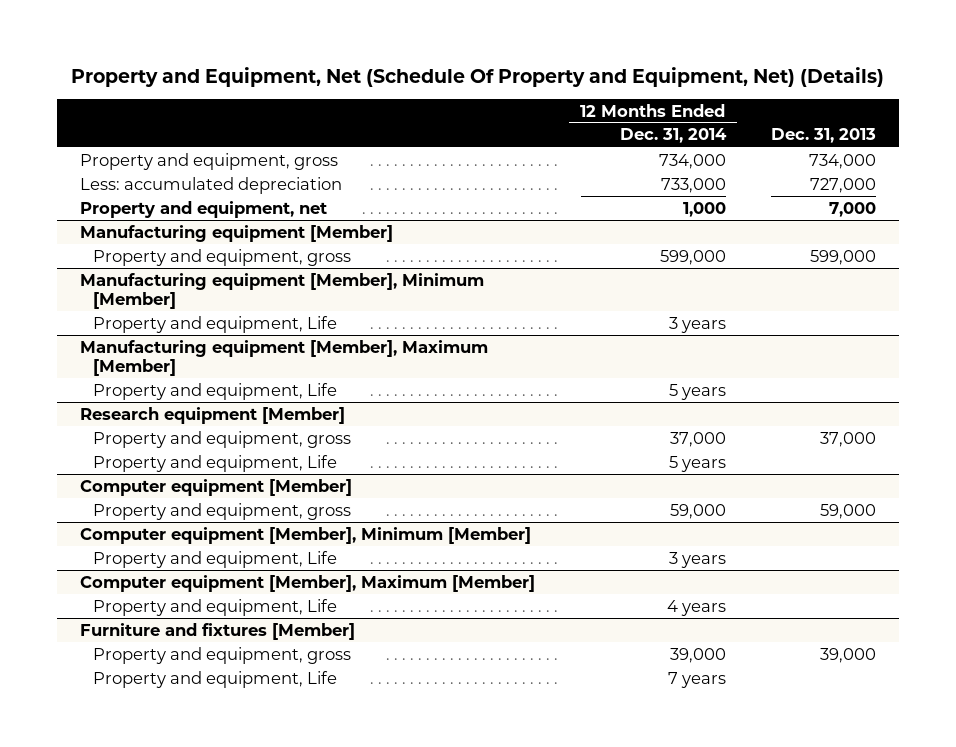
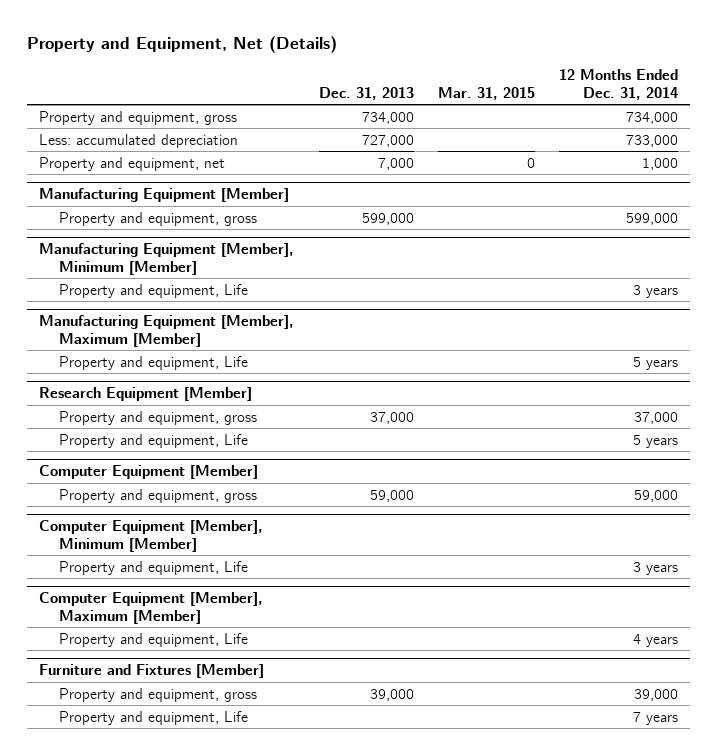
[71,66,885,87] Property and Equipment, Net (Schedule Of Property and Equipment, Net) (Details) -> [27,36,338,54] Property and Equipment, Net (Details)
none -> [437,86,535,100] Mar. 31, 2015
[79,224,393,242] Manufacturing equipment [Member] -> [39,188,290,203] Manufacturing Equipment [Member]
[79,272,484,309] Manufacturing equipment [Member], Minimum [Member] -> [39,243,295,275] Manufacturing Equipment [Member], Minimum [Member]
[79,339,488,376] Manufacturing equipment [Member], Maximum [Member] -> [39,315,295,347] Manufacturing Equipment [Member], Maximum [Member]
[79,406,345,424] Research equipment [Member] -> [39,387,253,402] Research Equipment [Member]
[79,478,352,496] Computer equipment [Member] -> [39,465,259,480] Computer Equipment [Member]
[79,526,531,544] Computer equipment [Member], Minimum [Member] -> [39,520,264,552] Computer Equipment [Member], Minimum [Member]
[79,574,535,592] Computer equipment [Member], Maximum [Member] -> [39,592,264,624] Computer Equipment [Member], Maximum [Member]
[79,622,355,640] Furniture and fixtures [Member] -> [39,664,265,679] Furniture and Fixtures [Member]

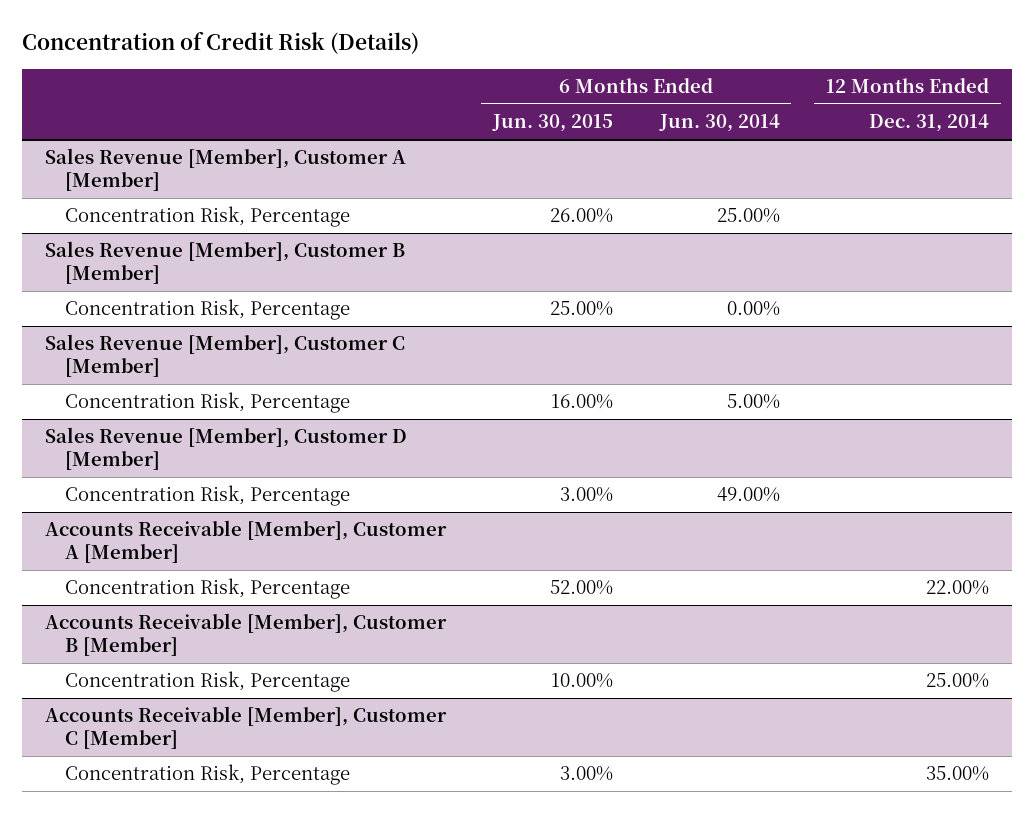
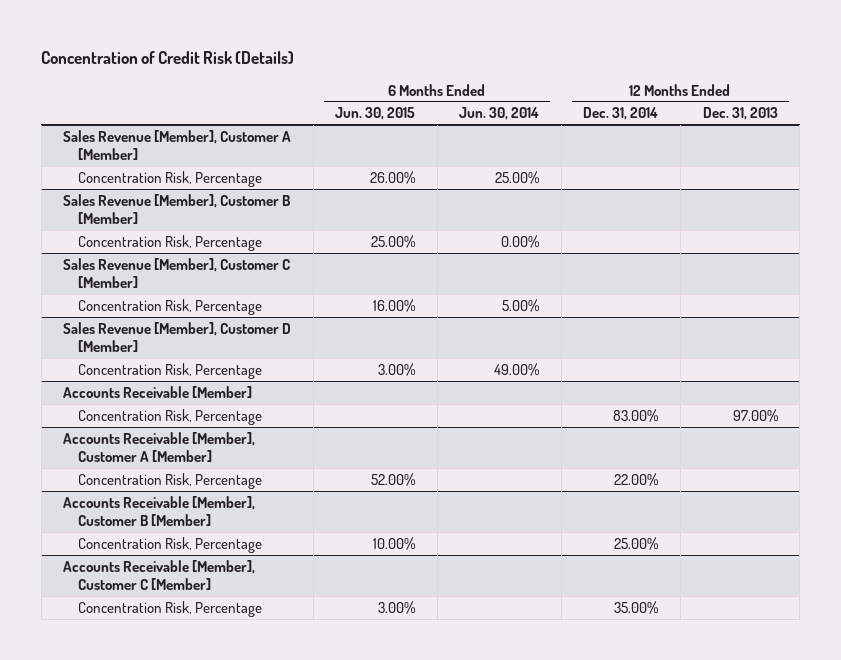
none -> [702,107,778,121] Dec. 31, 2013
none -> [63,385,253,398] Accounts Receivable [Member]
none -> [77,408,262,425] Concentration Risk, Percentage

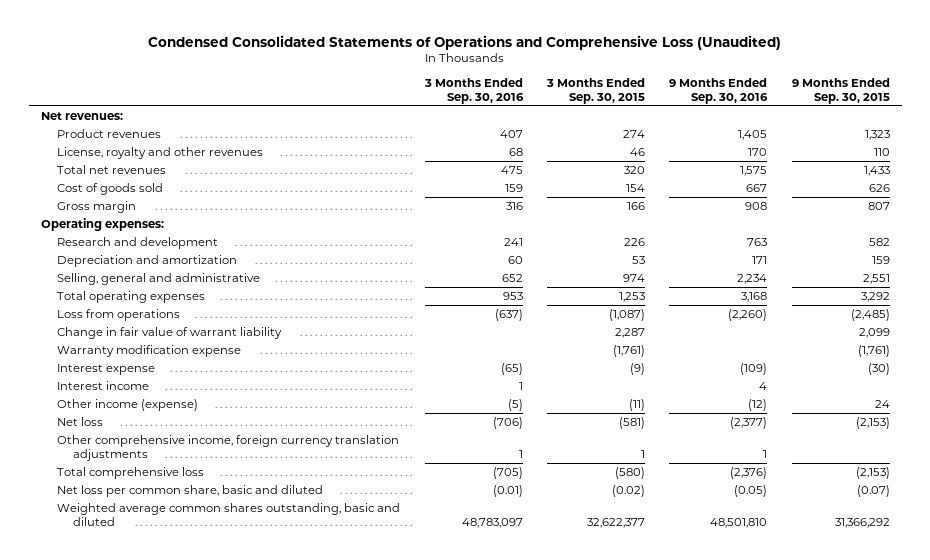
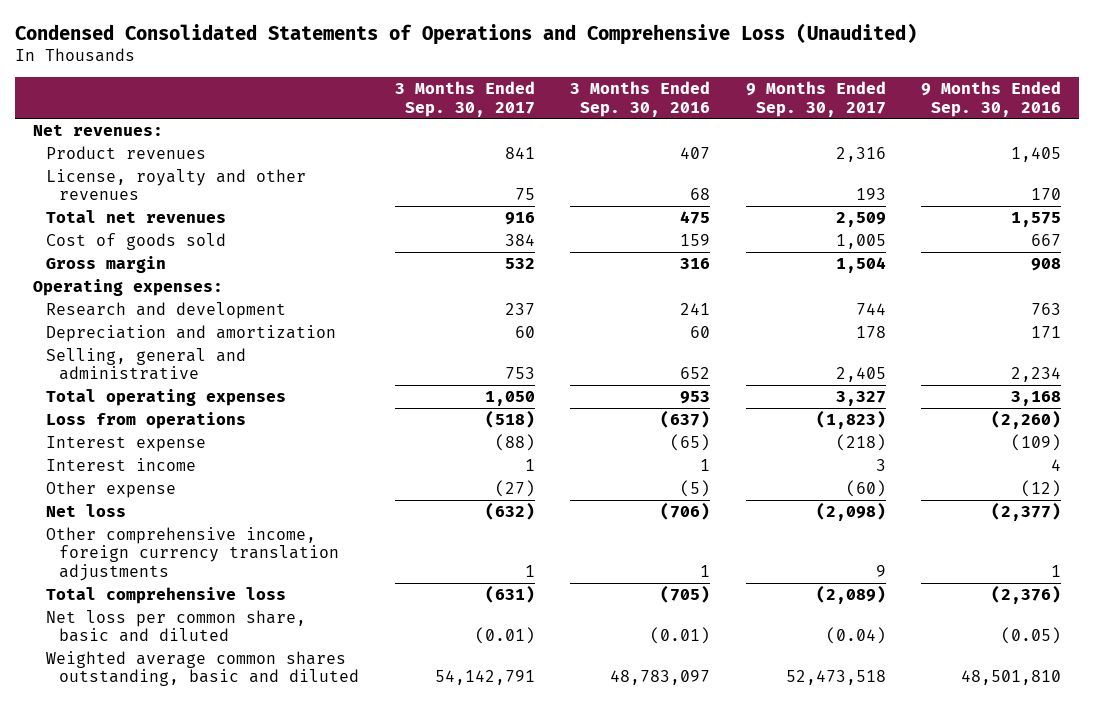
[545,78,645,104] 3 Months Ended Sep. 30, 2015 -> none
[791,78,890,104] 9 Months Ended Sep. 30, 2015 -> none
none -> [394,81,535,117] 3 Months Ended Sep. 30, 2017
none -> [745,81,886,117] 9 Months Ended Sep. 30, 2017
[57,327,283,340] Change in fair value of warrant liability -> none
[57,345,242,358] Warranty modification expense -> none
[57,399,199,412] Other income (expense) -> [46,481,177,499] Other expense

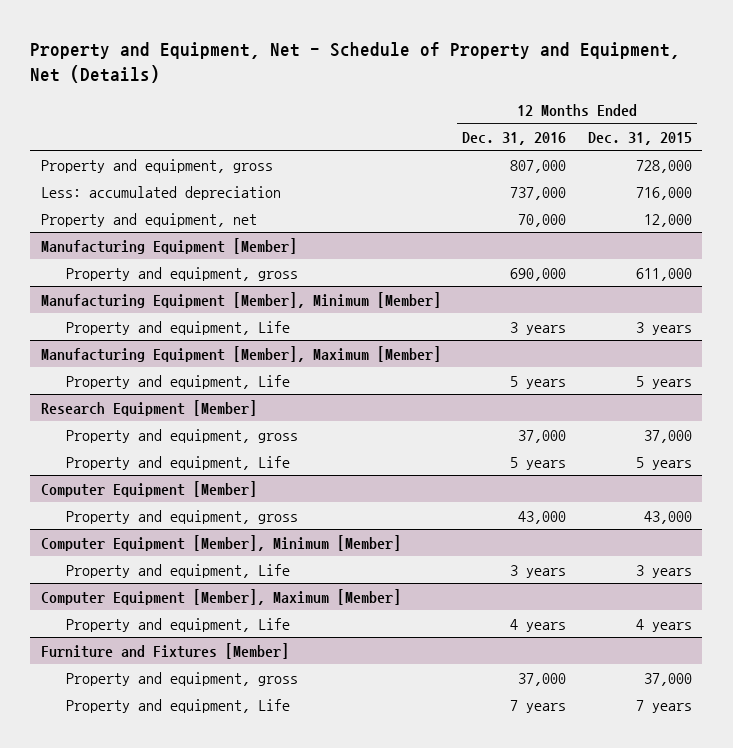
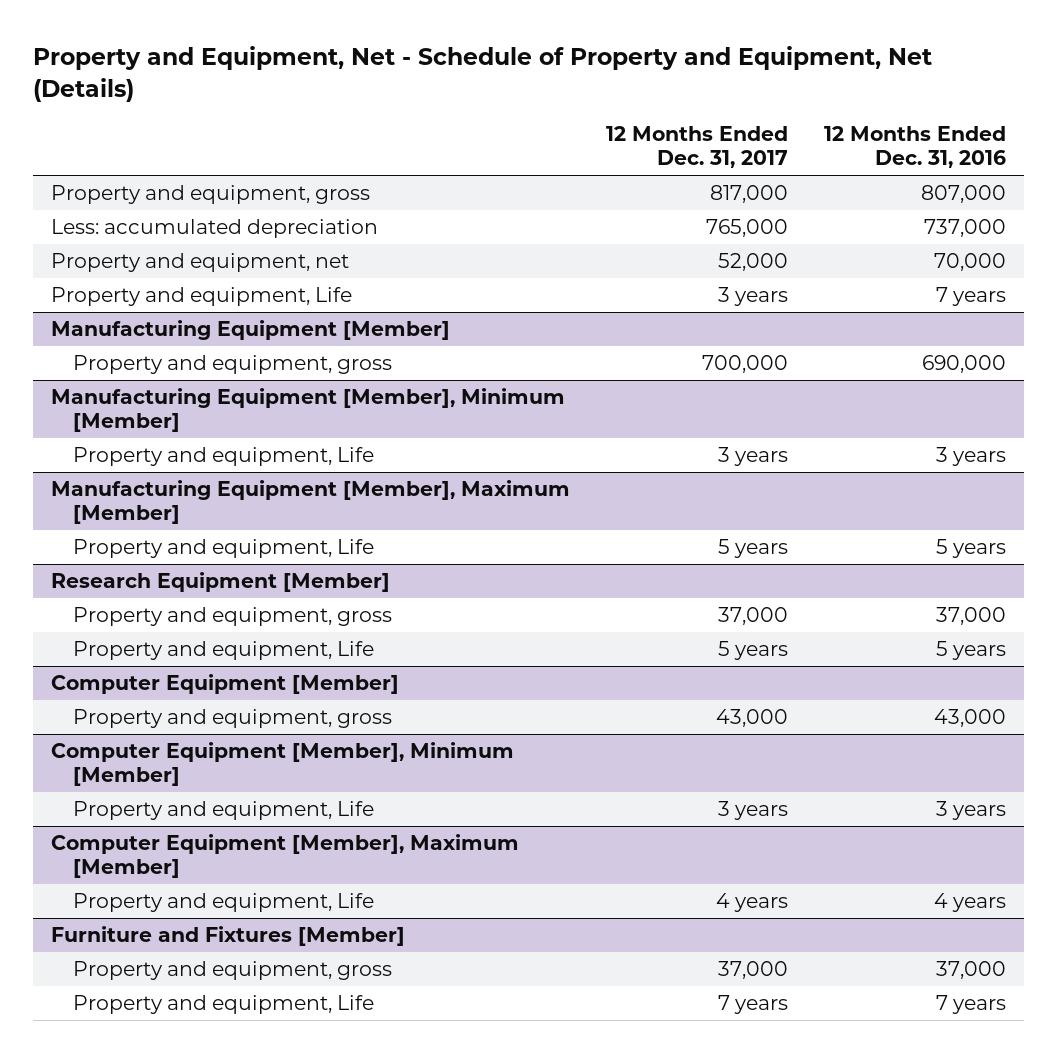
[587,132,692,146] Dec. 31, 2015 -> none
none -> [606,126,789,169] 12 Months Ended Dec. 31, 2017
none -> [51,287,353,307] Property and equipment, Life

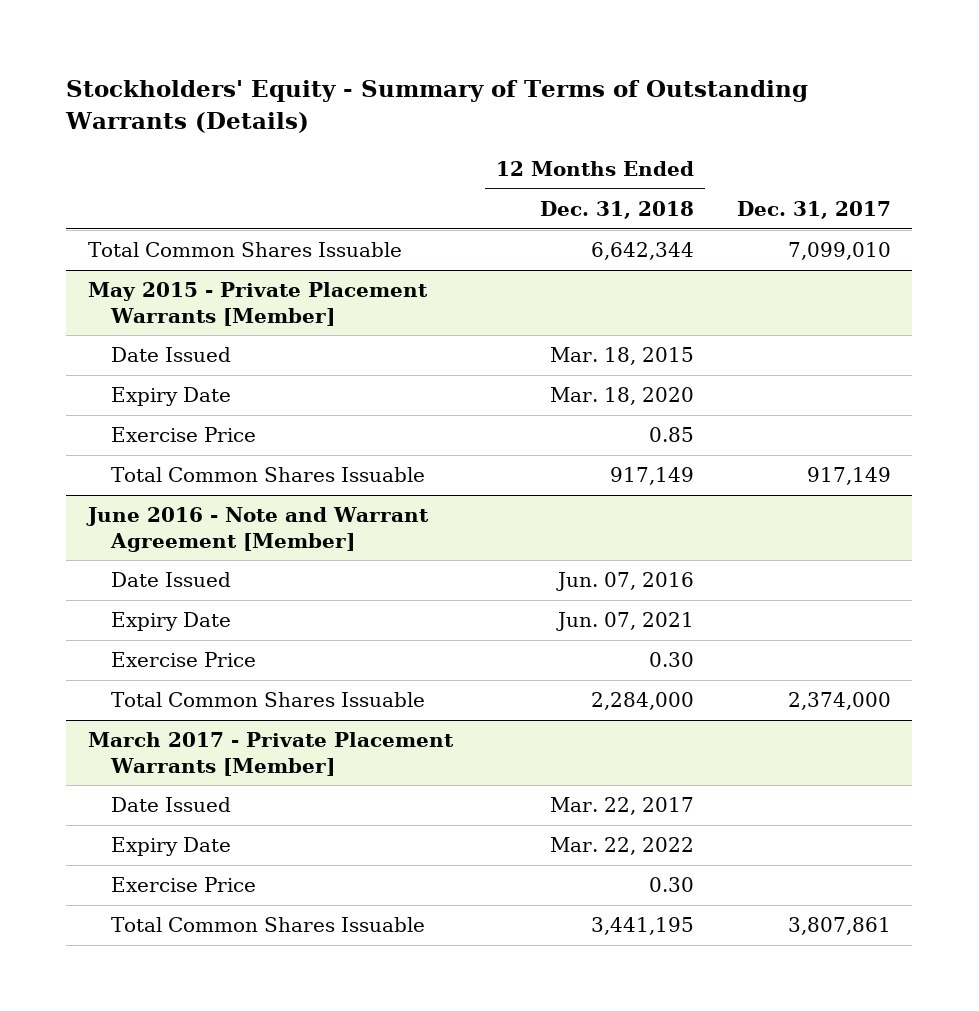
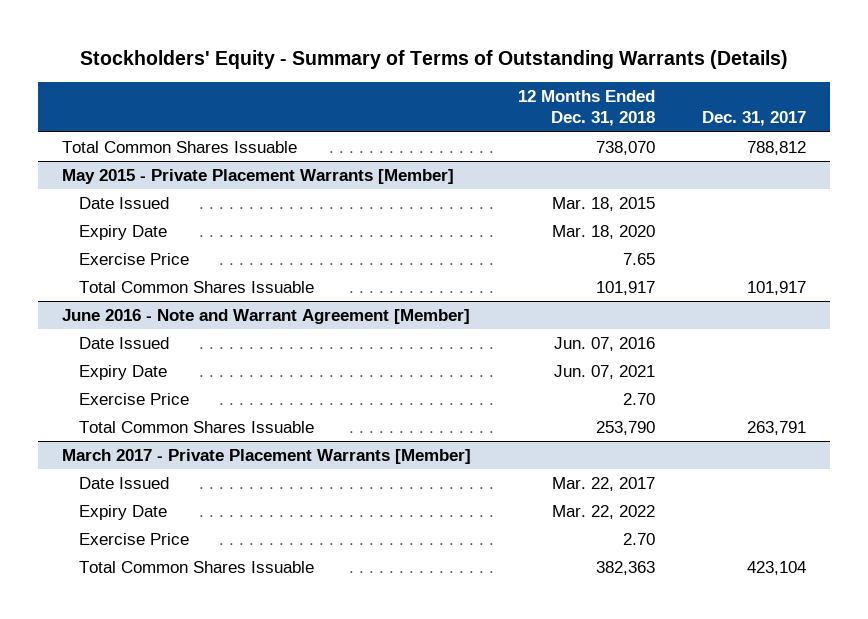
[590,242,694,261] 6,642,344 -> [596,140,656,155] 738,070
[787,242,891,261] 7,099,010 -> [747,140,807,155] 788,812
[648,427,694,443] 0.85 -> [623,252,656,265] 7.65
[609,467,694,486] 917,149 -> [596,280,656,295] 101,917
[806,467,891,486] 917,149 -> [747,280,807,295] 101,917
[648,652,694,668] 0.30 -> [623,392,656,405] 2.70
[590,692,694,711] 2,284,000 -> [596,420,656,435] 253,790
[787,692,891,711] 2,374,000 -> [747,420,807,435] 263,791
[648,877,694,893] 0.30 -> [623,532,656,545] 2.70
[590,917,694,936] 3,441,195 -> [596,560,656,575] 382,363
[787,917,891,936] 3,807,861 -> [747,560,807,575] 423,104

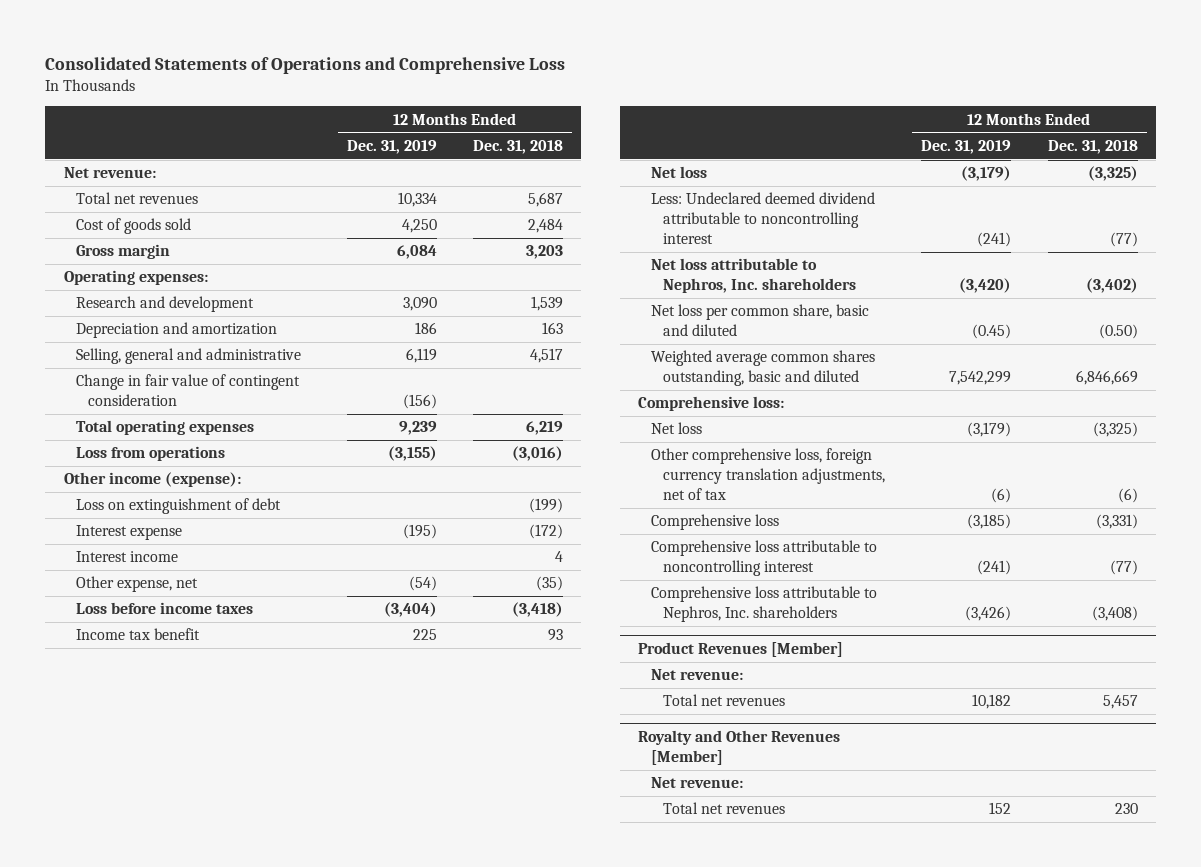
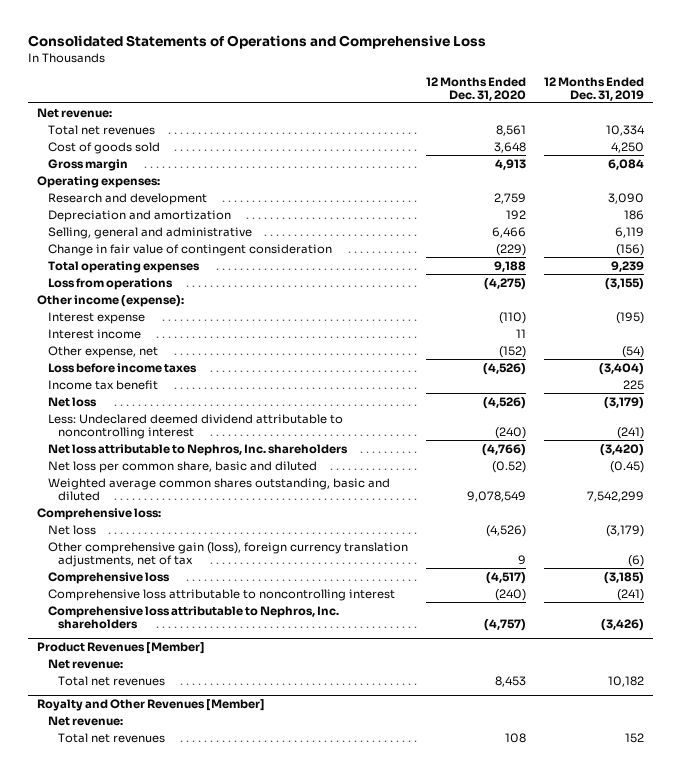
[472,139,563,154] Dec. 31, 2018 -> none
none -> [425,76,526,101] 12 Months Ended Dec. 31, 2020
[75,498,281,515] Loss on extinguishment of debt -> none
[650,448,885,500] Other comprehensive loss, foreign currency translation adjustments, net of tax -> [47,541,408,567] Other comprehensive gain (loss), foreign currency translation adjustments, net of tax

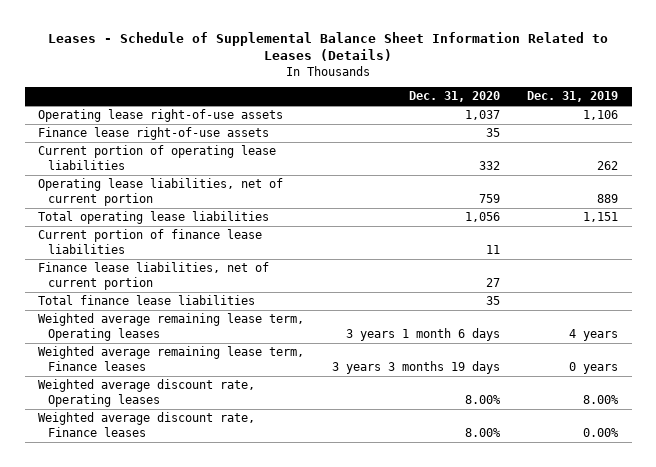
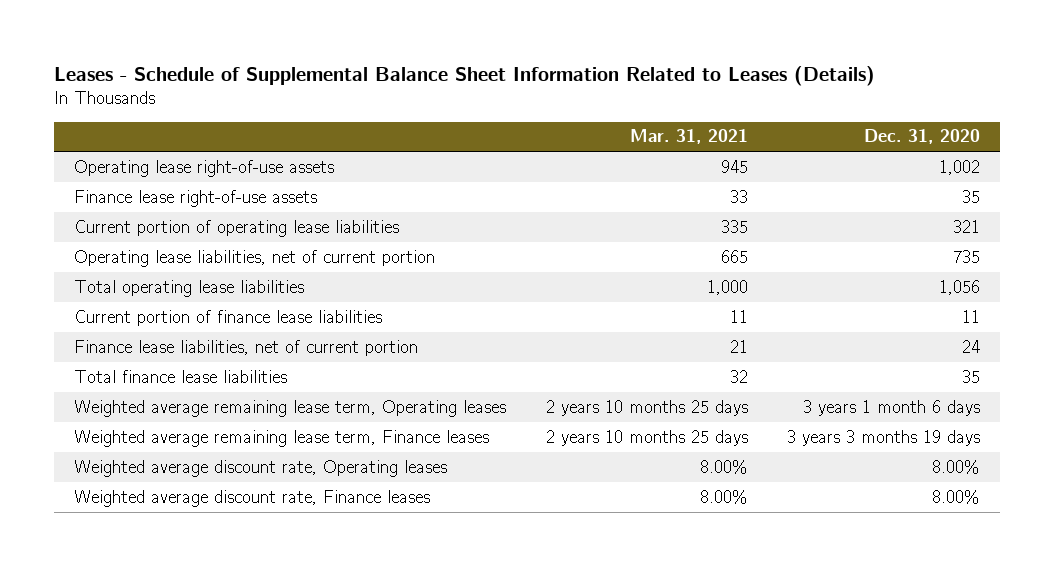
[527,91,619,103] Dec. 31, 2019 -> none
none -> [629,129,748,145] Mar. 31, 2021
[464,110,500,121] 1,037 -> [939,159,981,175] 1,002
[478,160,500,170] 332 -> [953,219,981,233] 321
[478,193,500,203] 759 -> [953,249,981,263] 735
[485,277,500,287] 27 -> [962,339,981,353] 24

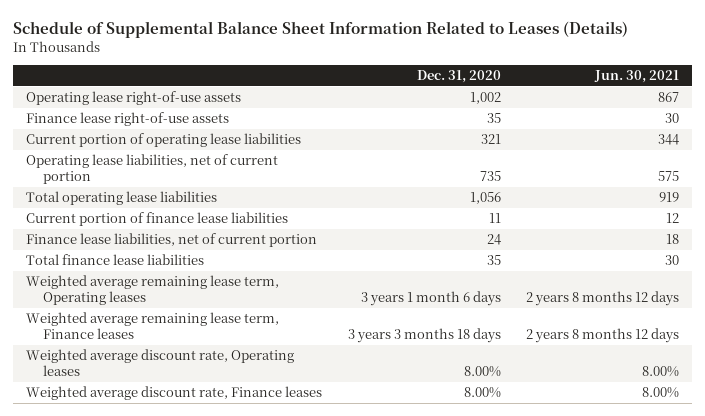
[54,65,876,86] Leases - Schedule of Supplemental Balance Sheet Information Related to Leases (Details) -> [13,20,629,38] Schedule of Supplemental Balance Sheet Information Related to Leases (Details)
[629,129,748,145] Mar. 31, 2021 -> none
none -> [594,70,680,84] Jun. 30, 2021
[787,429,981,446] 3 years 3 months 19 days -> [347,328,501,344] 3 years 3 months 18 days

